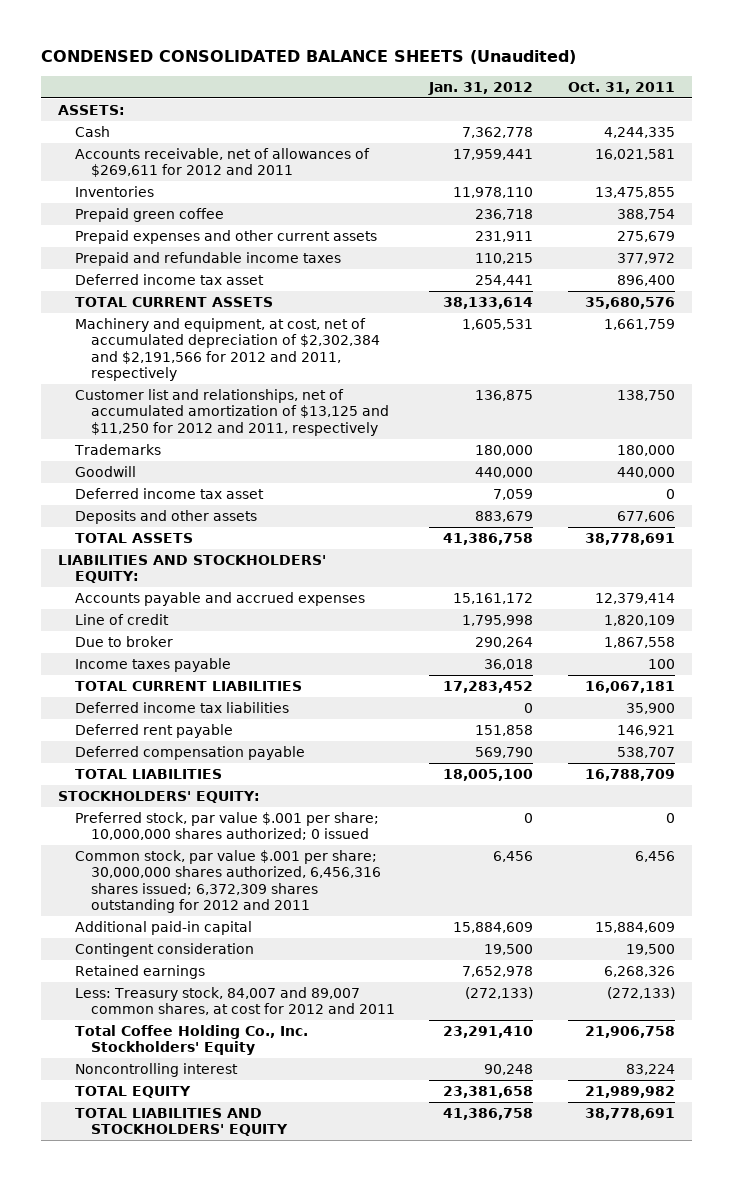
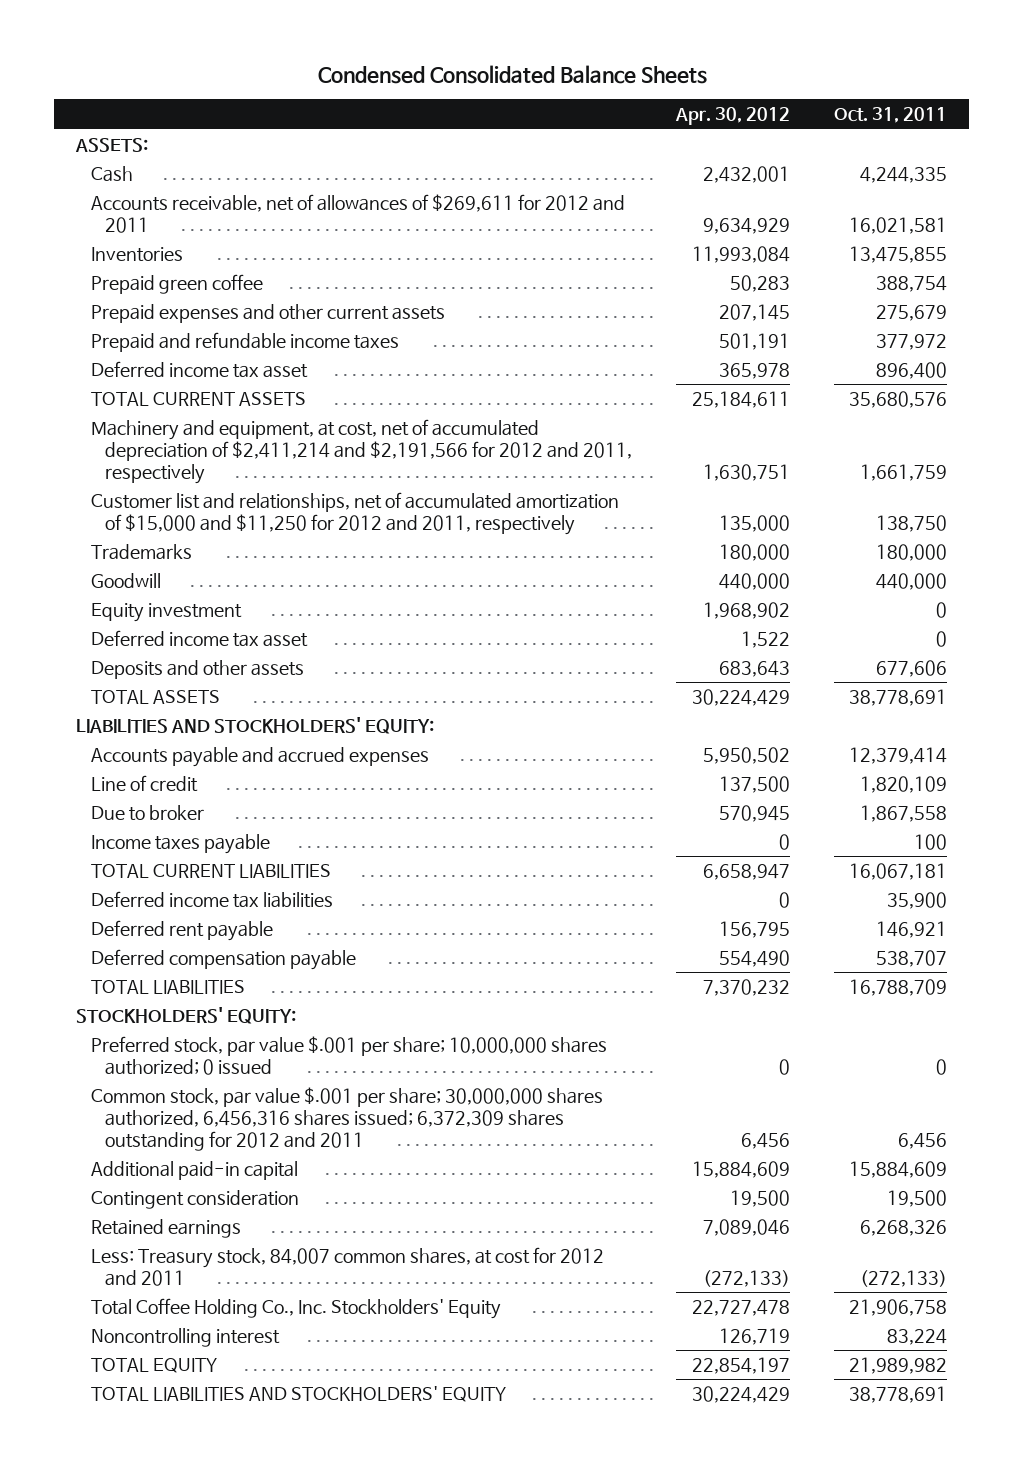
[41,50,577,65] CONDENSED CONSOLIDATED BALANCE SHEETS (Unaudited) -> [317,64,707,84] Condensed Consolidated Balance Sheets
[428,81,534,95] Jan. 31, 2012 -> none
none -> [674,107,790,126] Apr. 30, 2012
[74,317,380,381] Machinery and equipment, at cost, net of accumulated depreciation of $2,302,384 and $2,191,566 for 2012 and 2011, respectively -> [90,418,632,485] Machinery and equipment, at cost, net of accumulated depreciation of $2,411,214 and $2,191,566 for 2012 and 2011, respectively
[74,388,389,436] Customer list and relationships, net of accumulated amortization of $13,125 and $11,250 for 2012 and 2011, respectively -> [90,491,619,536] Customer list and relationships, net of accumulated amortization of $15,000 and $11,250 for 2012 and 2011, respectively
none -> [90,602,242,622] Equity investment
[74,986,395,1016] Less: Treasury stock, 84,007 and 89,007 common shares, at cost for 2012 and 2011 -> [90,1246,604,1287] Less: Treasury stock, 84,007 common shares, at cost for 2012 and 2011

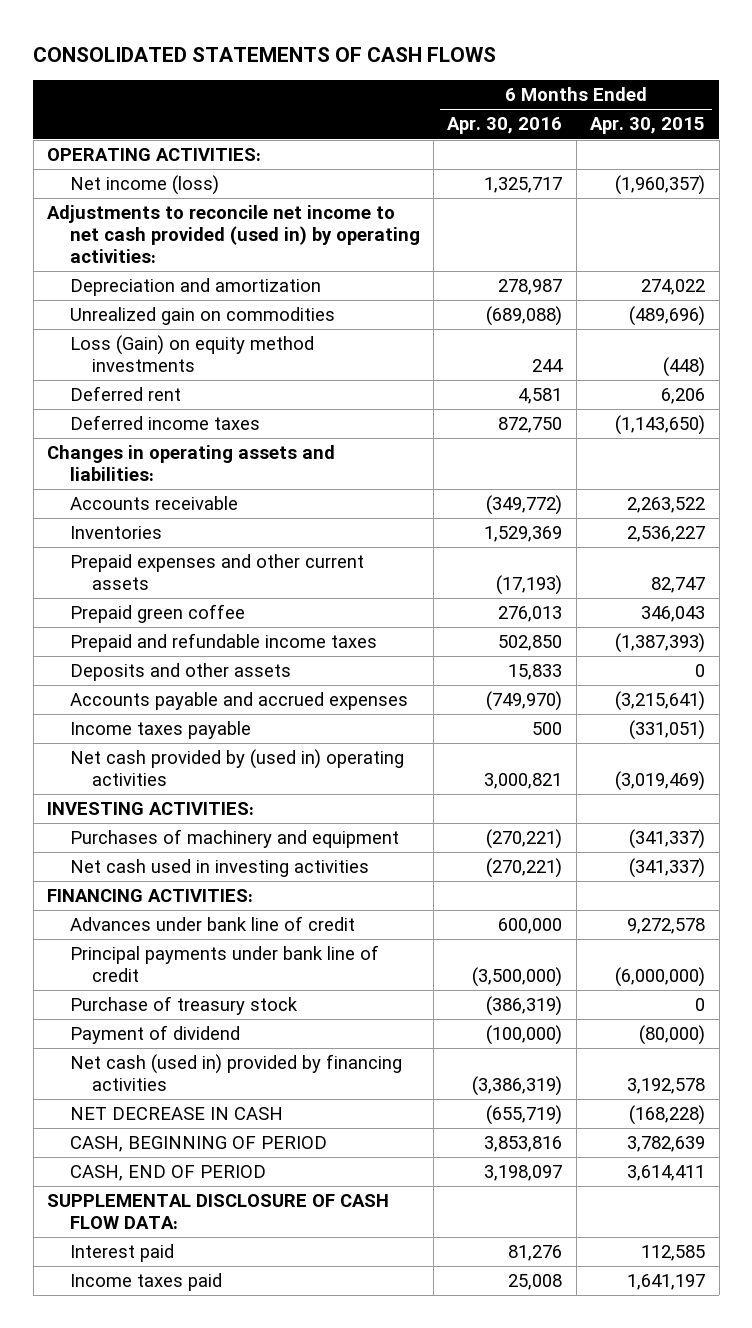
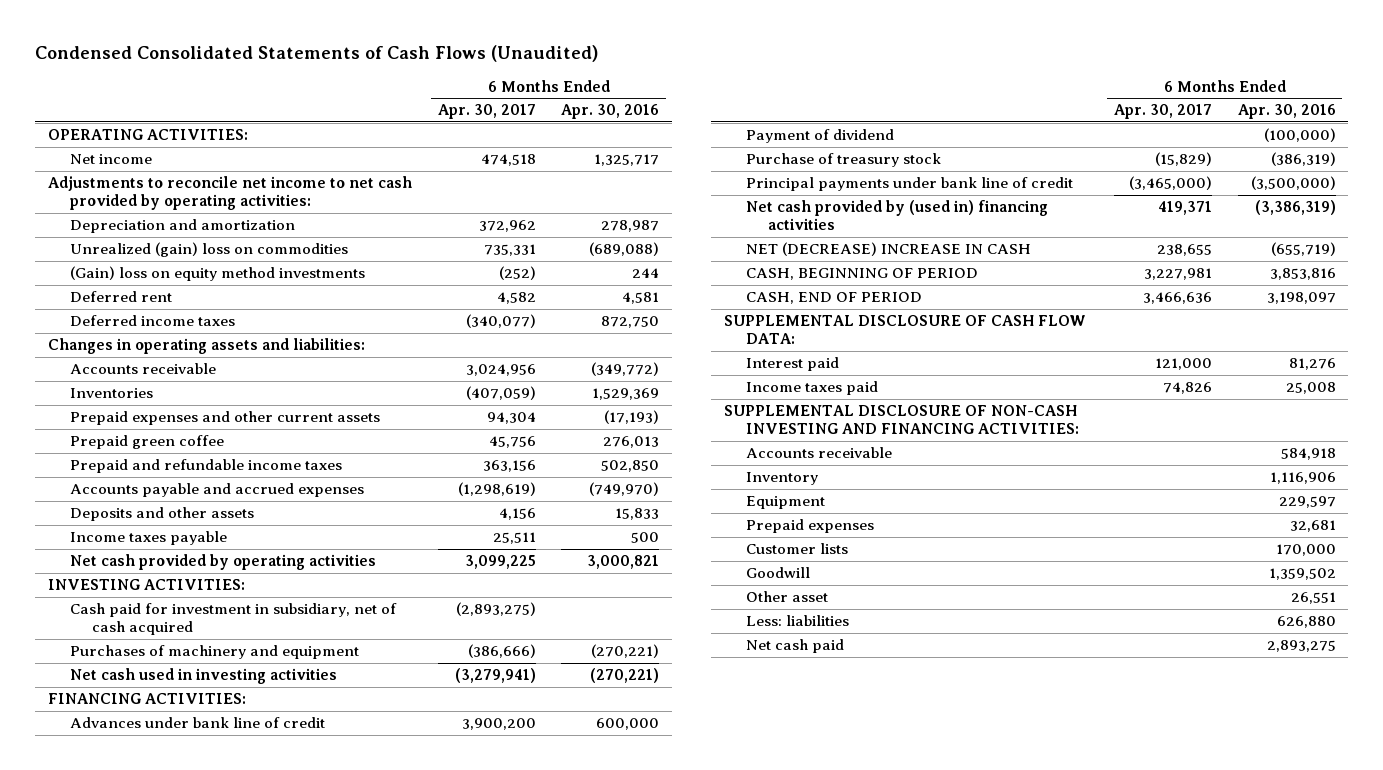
[33,46,497,62] CONSOLIDATED STATEMENTS OF CASH FLOWS -> [35,45,599,63] Condensed Consolidated Statements of Cash Flows (Unaudited)
[590,117,706,135] Apr. 30, 2015 -> none
none -> [437,104,536,120] Apr. 30, 2017
[69,175,219,196] Net income (loss) -> [69,154,152,165] Net income
[47,205,420,264] Adjustments to reconcile net income to net cash provided (used in) by operating activities: -> [47,176,412,211] Adjustments to reconcile net income to net cash provided by operating activities:
[69,307,335,326] Unrealized gain on commodities -> [69,242,348,258] Unrealized (gain) loss on commodities
[69,335,314,373] Loss (Gain) on equity method investments -> [69,266,365,282] (Gain) loss on equity method investments
[69,663,291,682] Deposits and other assets -> [69,507,254,522] Deposits and other assets
[69,749,404,787] Net cash provided by (used in) operating activities -> [69,554,376,571] Net cash provided by operating activities
none -> [69,603,397,636] Cash paid for investment in subsidiary, net of cash acquired
[69,996,298,1016] Purchase of treasury stock -> [746,153,942,168] Purchase of treasury stock
[69,945,379,983] Principal payments under bank line of credit -> [746,177,1074,192] Principal payments under bank line of credit
[69,1054,402,1092] Net cash (used in) provided by financing activities -> [746,200,1049,231] Net cash provided by (used in) financing activities
[69,1107,283,1121] NET DECREASE IN CASH -> [746,242,1032,257] NET (DECREASE) INCREASE IN CASH
none -> [724,405,1080,435] SUPPLEMENTAL DISCLOSURE OF NON-CASH INVESTING AND FINANCING ACTIVITIES:
none -> [746,447,893,459] Accounts receivable
none -> [746,472,819,486] Inventory
none -> [746,496,826,510] Equipment
none -> [746,519,875,534] Prepaid expenses
none -> [746,543,849,555] Customer lists
none -> [746,567,811,579] Goodwill
none -> [746,591,829,603] Other asset
none -> [746,615,850,627] Less: liabilities
none -> [746,639,845,654] Net cash paid

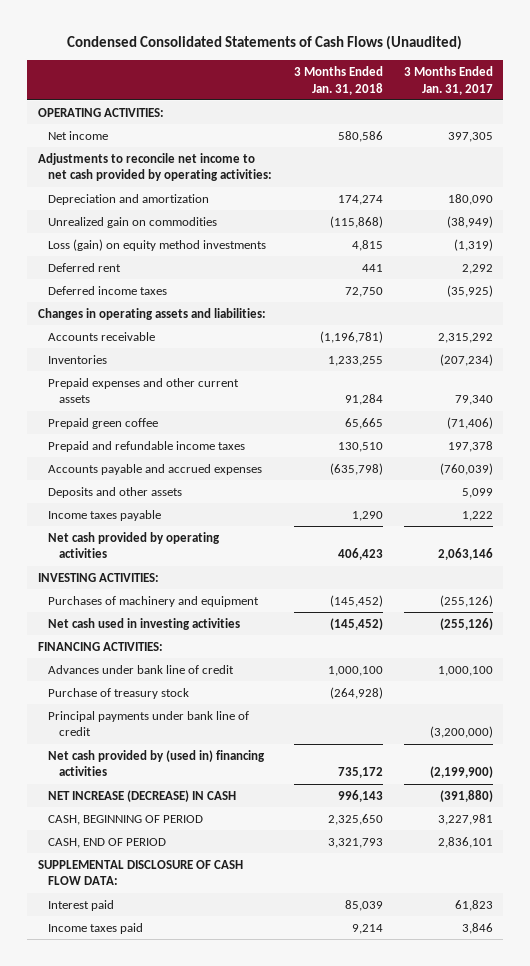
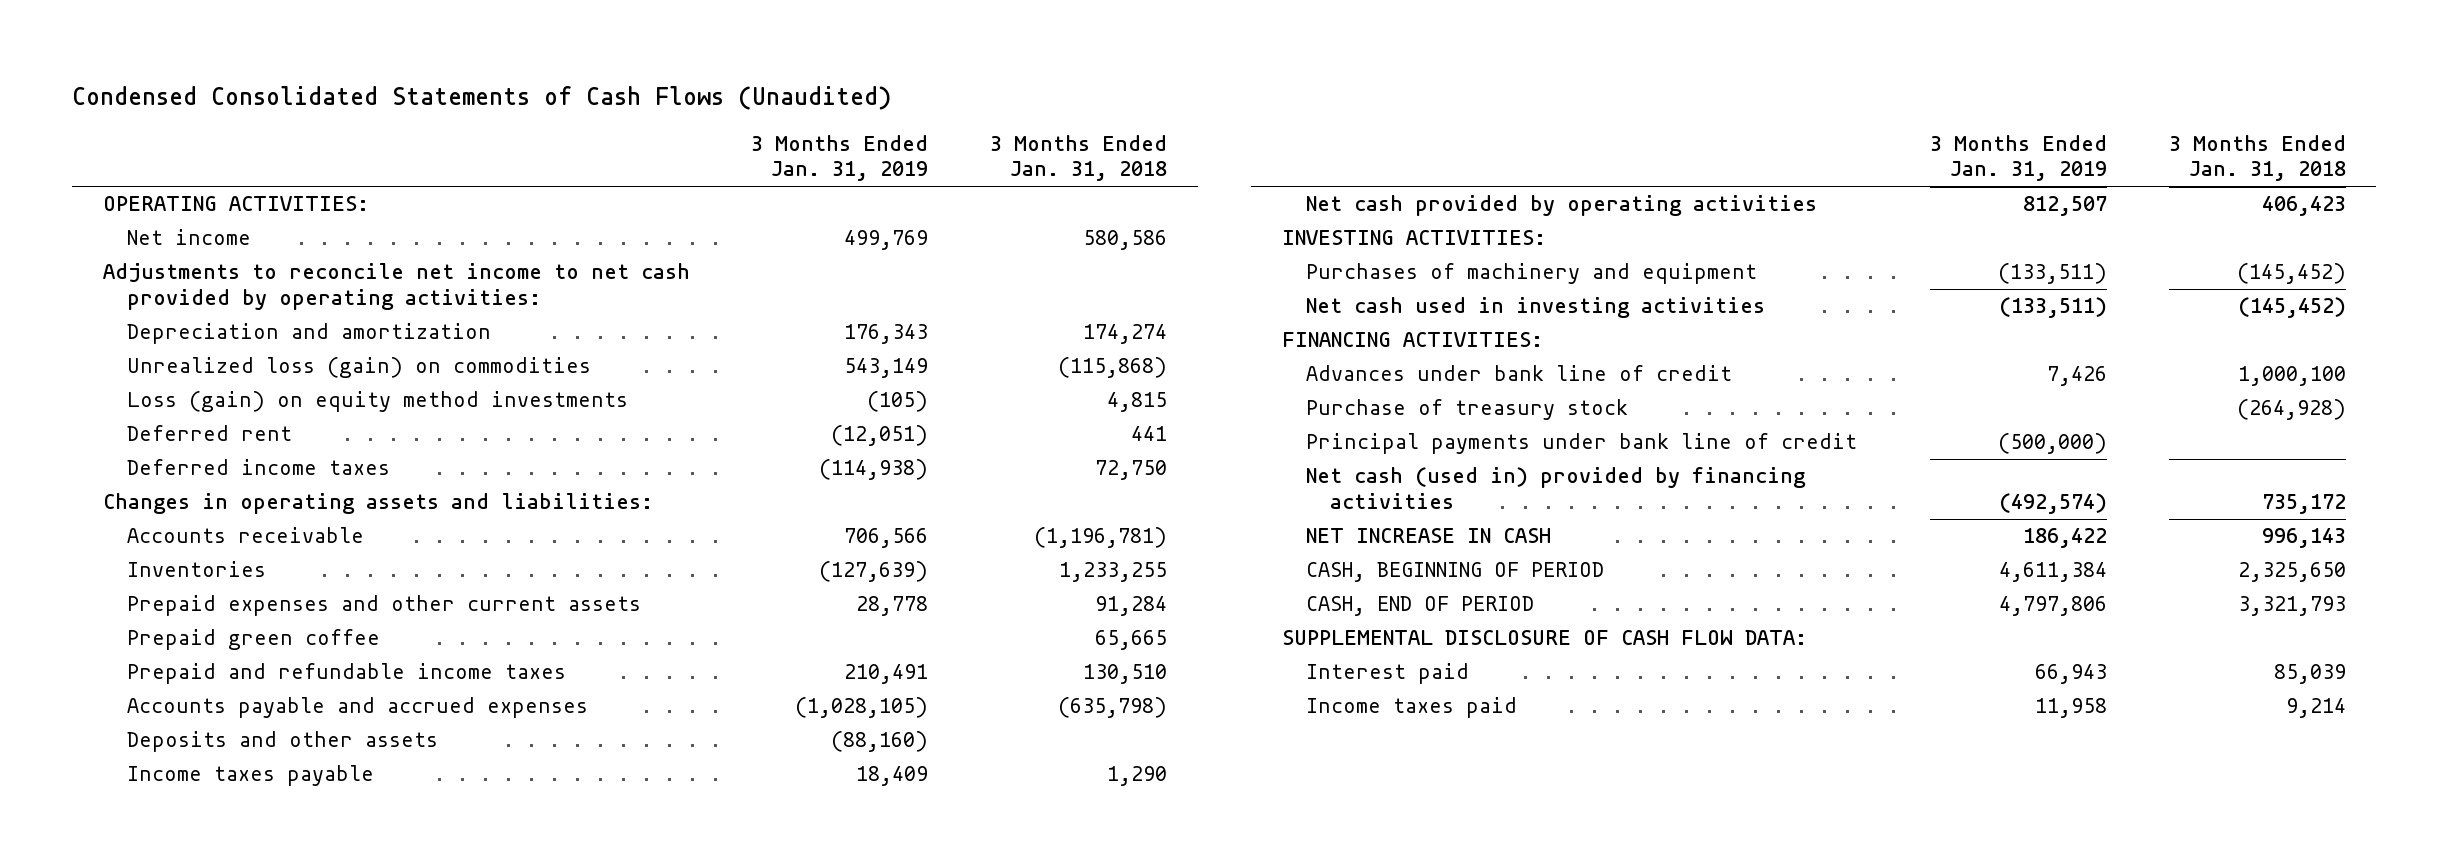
[403,65,493,95] 3 Months Ended Jan. 31, 2017 -> none
none -> [751,134,929,182] 3 Months Ended Jan. 31, 2019
[48,216,218,228] Unrealized gain on commodities -> [126,357,591,379] Unrealized loss (gain) on commodities
[48,749,266,777] Net cash provided by (used in) financing activities -> [1305,467,1806,509] Net cash (used in) provided by financing activities
[48,789,237,802] NET INCREASE (DECREASE) IN CASH -> [1305,528,1551,544] NET INCREASE IN CASH

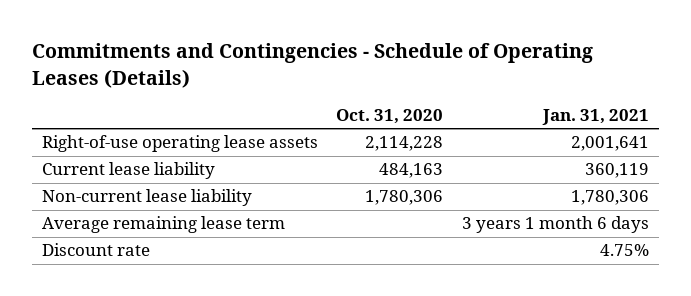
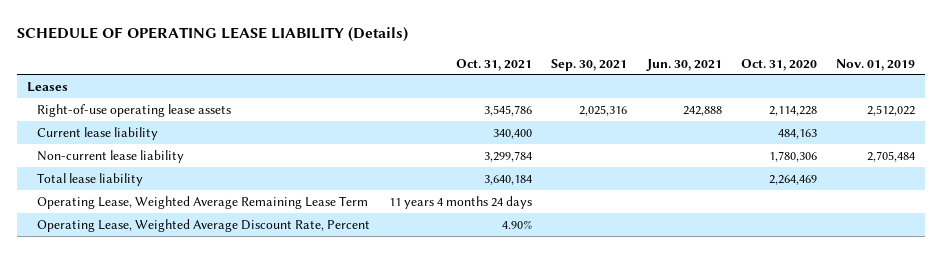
[32,43,594,88] Commitments and Contingencies - Schedule of Operating Leases (Details) -> [16,27,408,43] SCHEDULE OF OPERATING LEASE LIABILITY (Details)
[542,109,650,126] Jan. 31, 2021 -> none
none -> [455,58,532,71] Oct. 31, 2021
none -> [551,58,628,71] Sep. 30, 2021
none -> [645,58,722,71] Jun. 30, 2021
none -> [836,58,916,71] Nov. 01, 2019
none -> [26,81,68,92] Leases
none -> [36,172,143,186] Total lease liability
[41,216,285,234] Average remaining lease term -> [36,195,368,209] Operating Lease, Weighted Average Remaining Lease Term
[41,243,150,257] Discount rate -> [36,218,370,232] Operating Lease, Weighted Average Discount Rate, Percent

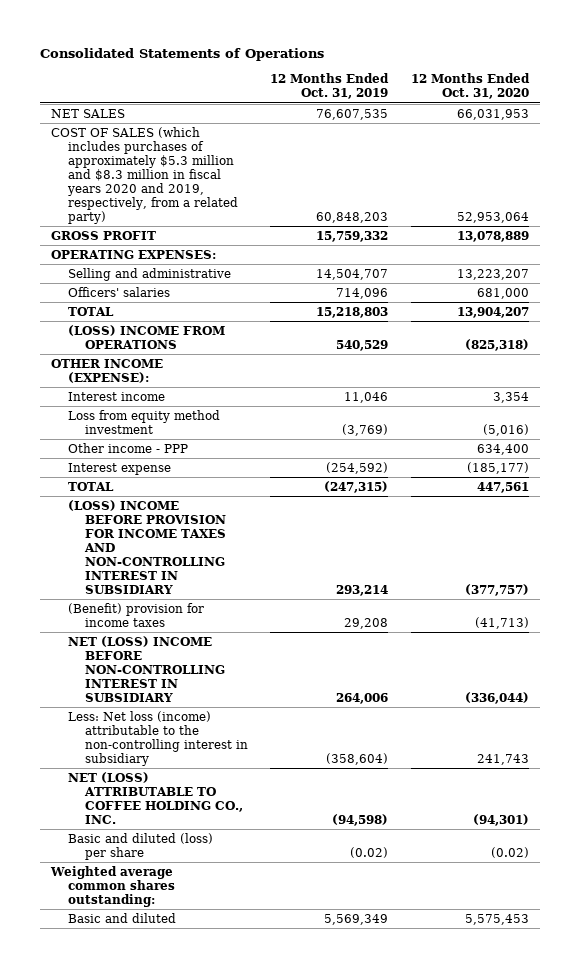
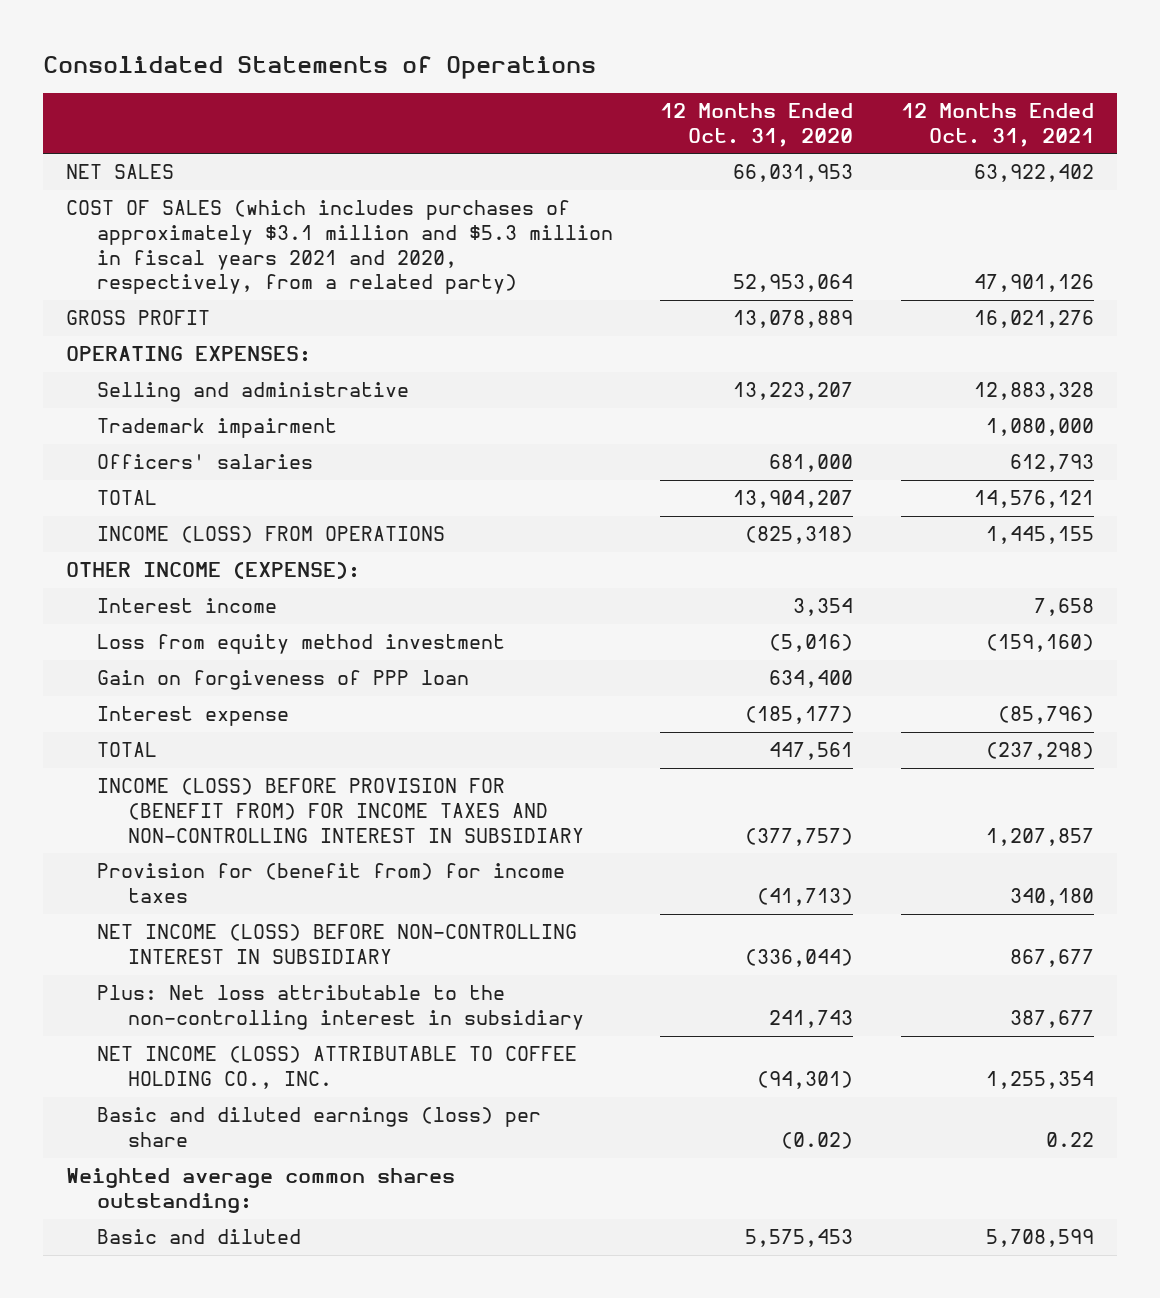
[270,73,390,100] 12 Months Ended Oct. 31, 2019 -> none
none -> [900,103,1094,147] 12 Months Ended Oct. 31, 2021
[51,126,239,224] COST OF SALES (which includes purchases of approximately $5.3 million and $8.3 million in fiscal years 2020 and 2019, respectively, from a related party) -> [66,200,614,295] COST OF SALES (which includes purchases of approximately $3.1 million and $5.3 million in fiscal years 2021 and 2020, respectively, from a related party)
none -> [97,418,338,439] Trademark impairment
[68,324,226,349] (LOSS) INCOME FROM OPERATIONS -> [97,526,446,544] INCOME (LOSS) FROM OPERATIONS
[68,442,189,453] Other income - PPP -> [97,670,470,691] Gain on forgiveness of PPP loan
[68,499,226,594] (LOSS) INCOME BEFORE PROVISION FOR INCOME TAXES AND NON-CONTROLLING INTEREST IN SUBSIDIARY -> [97,778,585,843] INCOME (LOSS) BEFORE PROVISION FOR (BENEFIT FROM) FOR INCOME TAXES AND NON-CONTROLLING INTEREST IN SUBSIDIARY
[68,602,205,627] (Benefit) provision for income taxes -> [97,863,566,903] Provision for (benefit from) for income taxes
[68,635,225,702] NET (LOSS) INCOME BEFORE NON-CONTROLLING INTEREST IN SUBSIDIARY -> [97,924,578,964] NET INCOME (LOSS) BEFORE NON-CONTROLLING INTEREST IN SUBSIDIARY
[68,710,248,766] Less: Net loss (income) attributable to the non-controlling interest in subsidiary -> [97,985,585,1030] Plus: Net loss attributable to the non-controlling interest in subsidiary
[68,771,243,824] NET (LOSS) ATTRIBUTABLE TO COFFEE HOLDING CO., INC. -> [97,1046,578,1089] NET INCOME (LOSS) ATTRIBUTABLE TO COFFEE HOLDING CO., INC.
[68,832,214,860] Basic and diluted (loss) per share -> [97,1107,542,1147] Basic and diluted earnings (loss) per share

